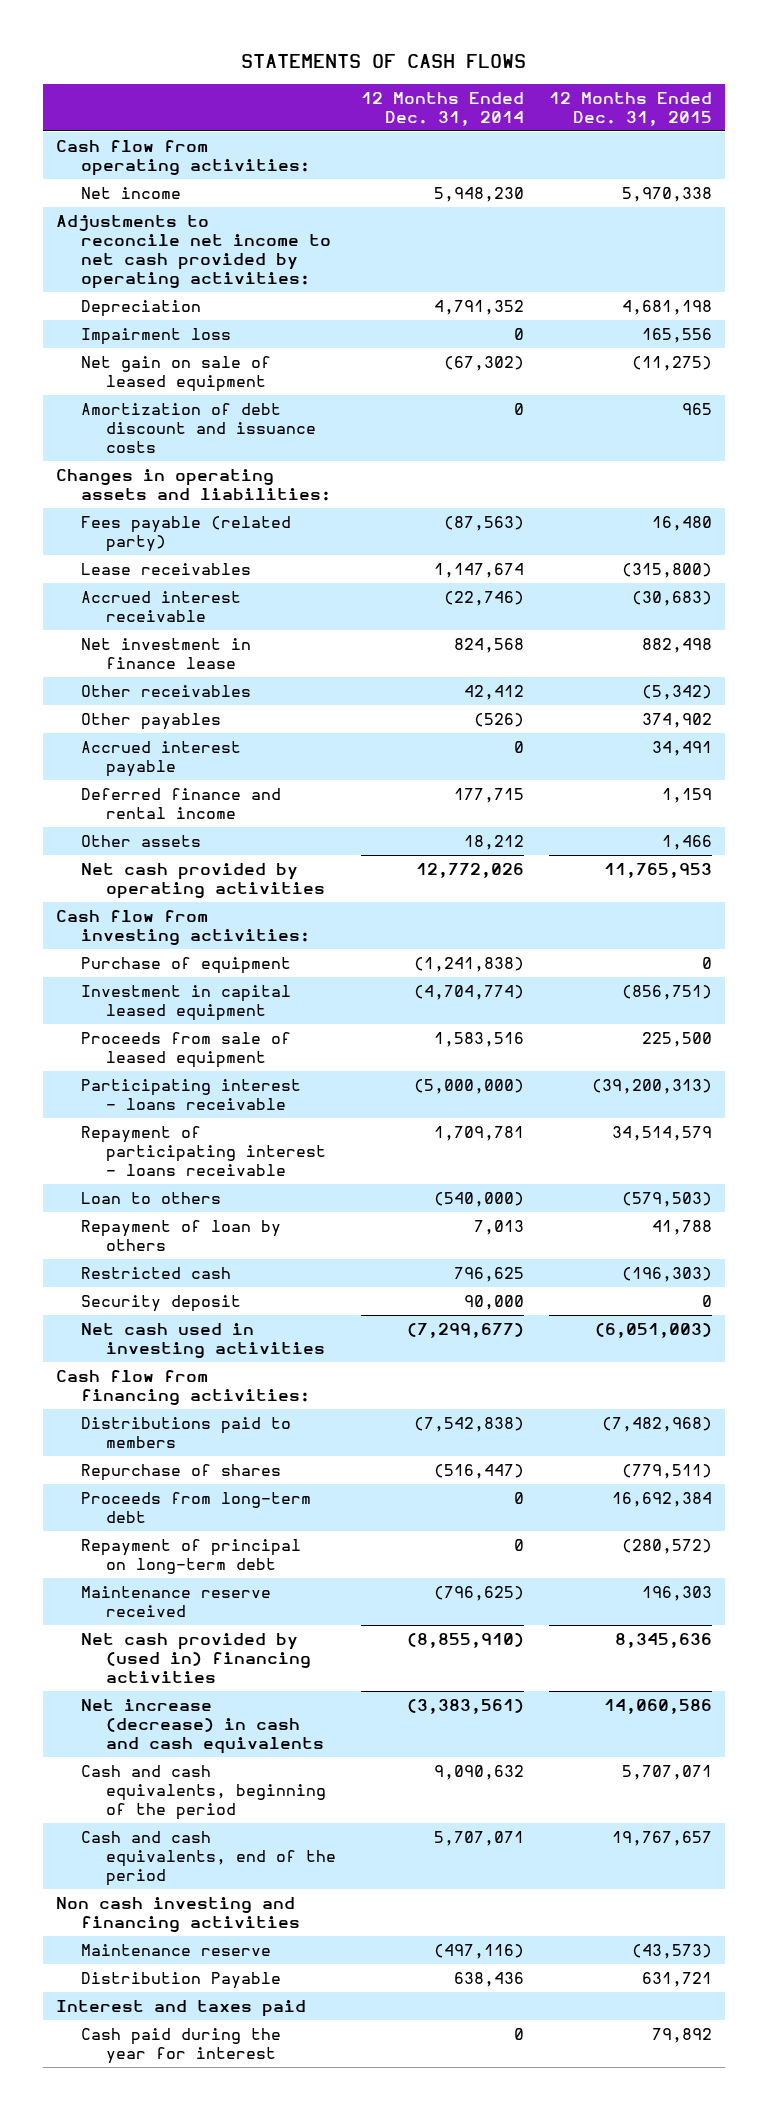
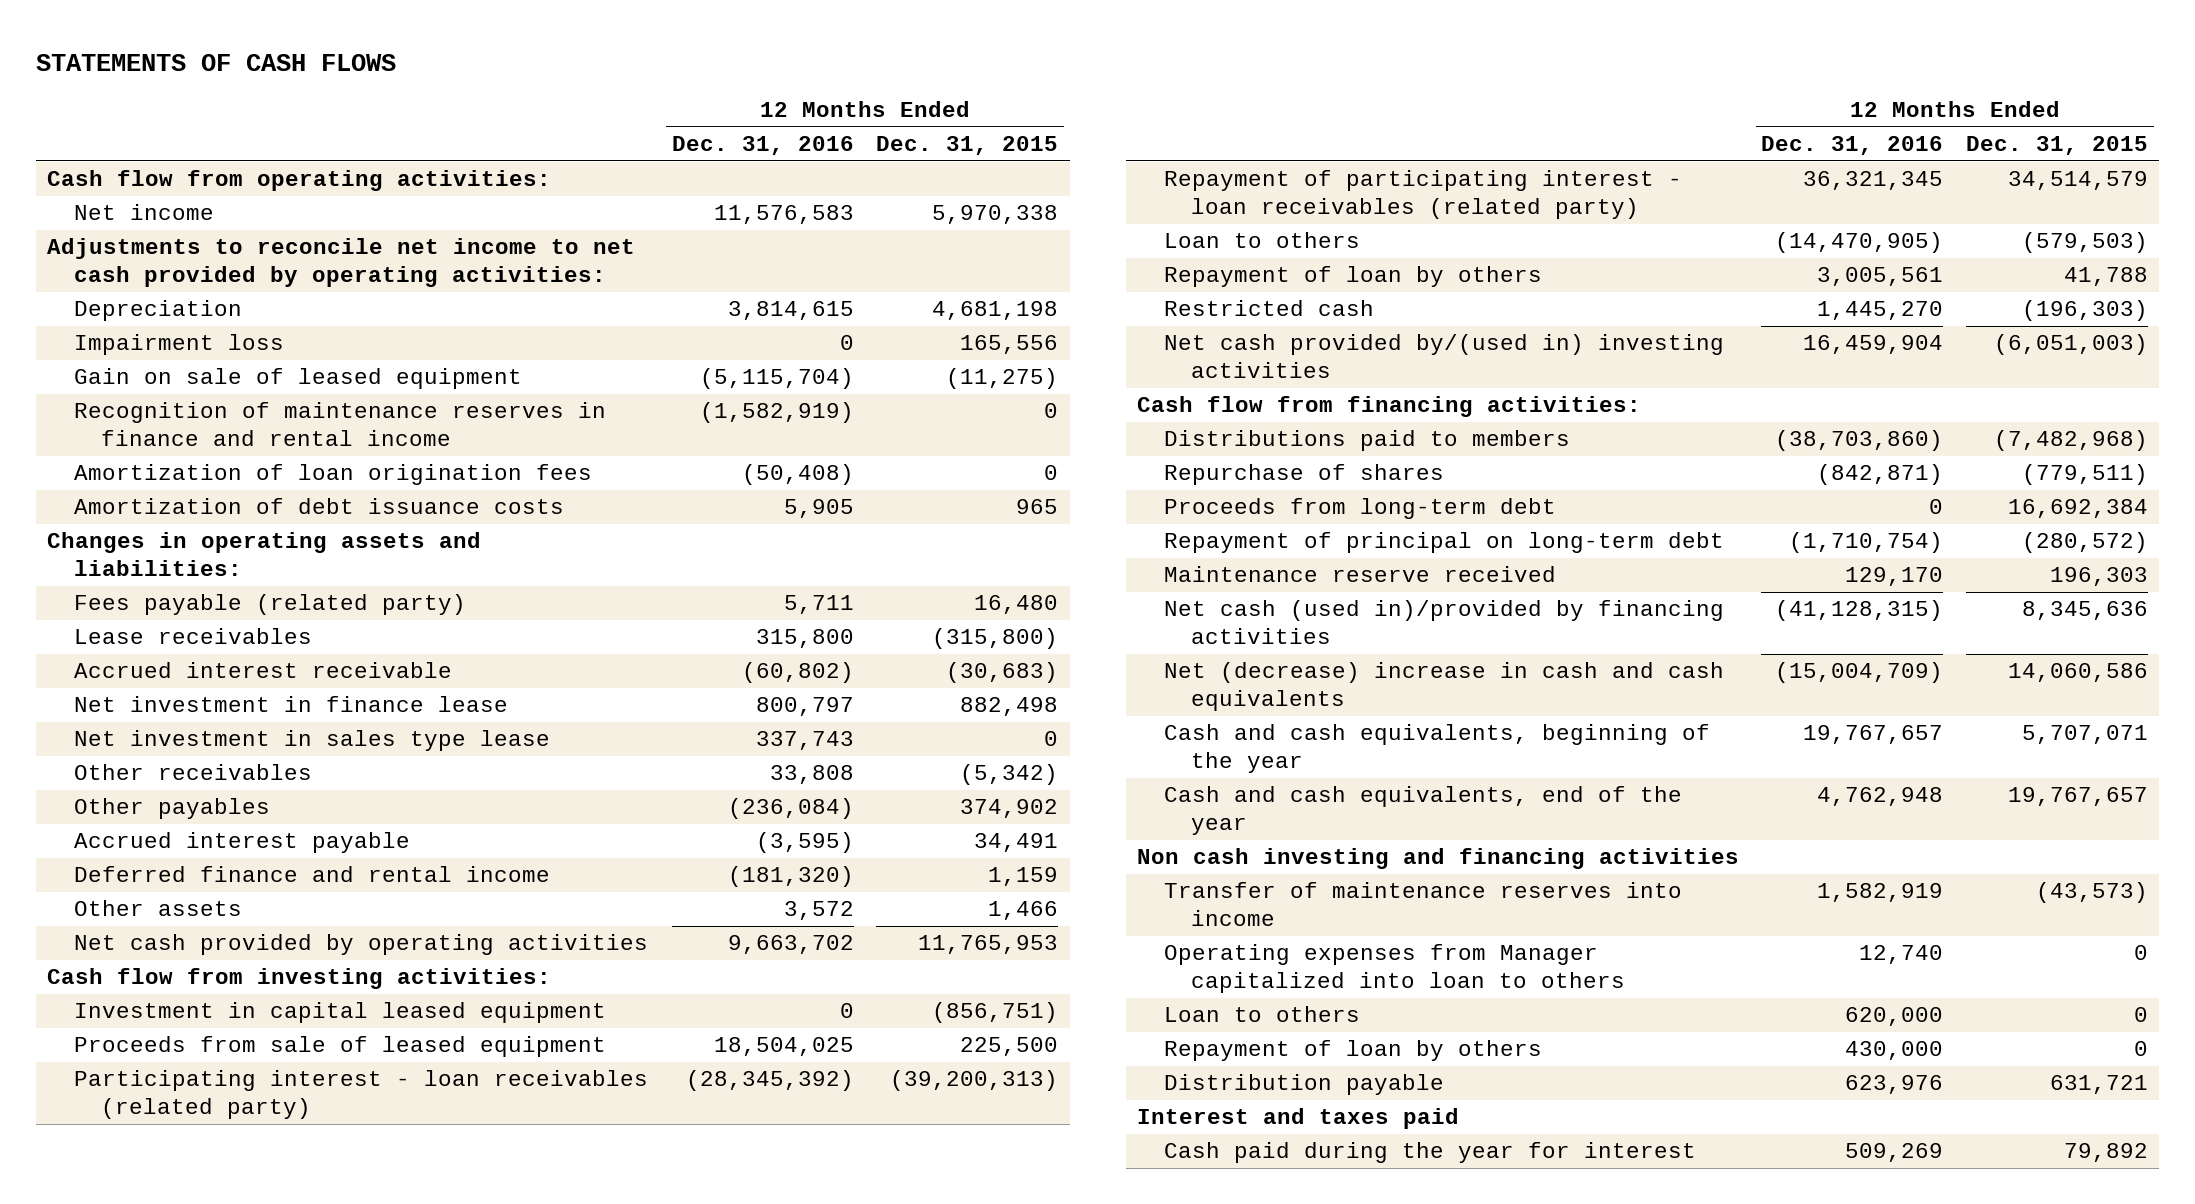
[360,91,524,126] 12 Months Ended Dec. 31, 2014 -> none
none -> [671,136,854,156] Dec. 31, 2016
[80,355,271,393] Net gain on sale of leased equipment -> [74,368,523,390] Gain on sale of leased equipment
none -> [74,402,607,447] Recognition of maintenance reserves in finance and rental income
none -> [74,464,593,486] Amortization of loan origination fees
[80,402,316,454] Amortization of debt discount and issuance costs -> [74,498,565,515] Amortization of debt issuance costs
none -> [74,730,551,752] Net investment in sales type lease
[80,956,291,974] Purchase of equipment -> none
[80,1078,301,1111] Participating interest - loans receivable -> [74,1070,649,1120] Participating interest - loan receivables (related party)
[80,1125,326,1177] Repayment of participating interest - loans receivable -> [1163,170,1682,220] Repayment of participating interest - loan receivables (related party)
[80,1294,241,1312] Security deposit -> none
[80,1322,325,1359] Net cash used in investing activities -> [1163,334,1724,379] Net cash provided by/(used in) investing activities
[80,1632,311,1684] Net cash provided by (used in) financing activities -> [1163,600,1724,645] Net cash (used in)/provided by financing activities
[80,1698,324,1755] Net increase (decrease) in cash and cash equivalents -> [1163,662,1724,712] Net (decrease) increase in cash and cash equivalents
[80,1764,326,1821] Cash and cash equivalents, beginning of the period -> [1163,724,1710,774] Cash and cash equivalents, beginning of the year
[80,1830,336,1887] Cash and cash equivalents, end of the period -> [1163,786,1682,836] Cash and cash equivalents, end of the year
[80,1943,271,1956] Maintenance reserve -> [1163,882,1682,927] Transfer of maintenance reserves into income
none -> [1163,944,1625,994] Operating expenses from Manager capitalized into loan to others
none -> [1163,1006,1360,1023] Loan to others
none -> [1163,1040,1542,1062] Repayment of loan by others
[80,1971,281,1989] Distribution Payable -> [1163,1074,1444,1096] Distribution payable

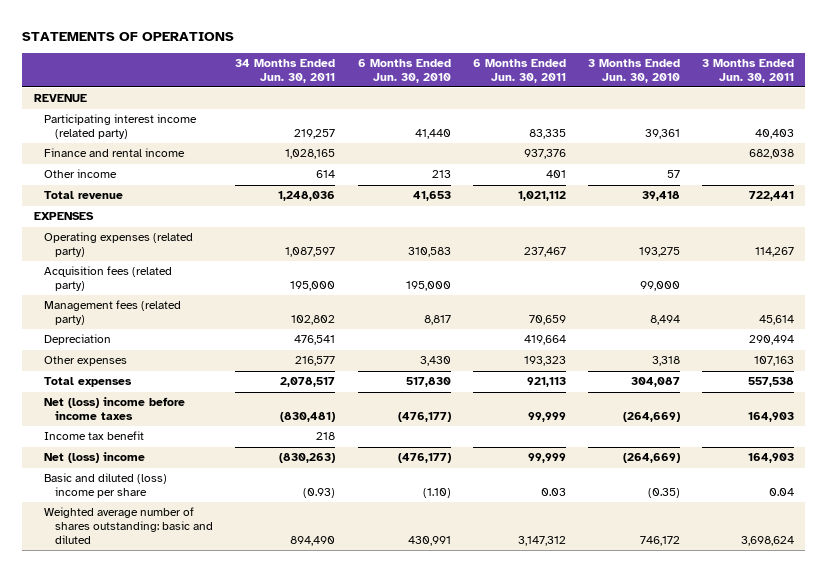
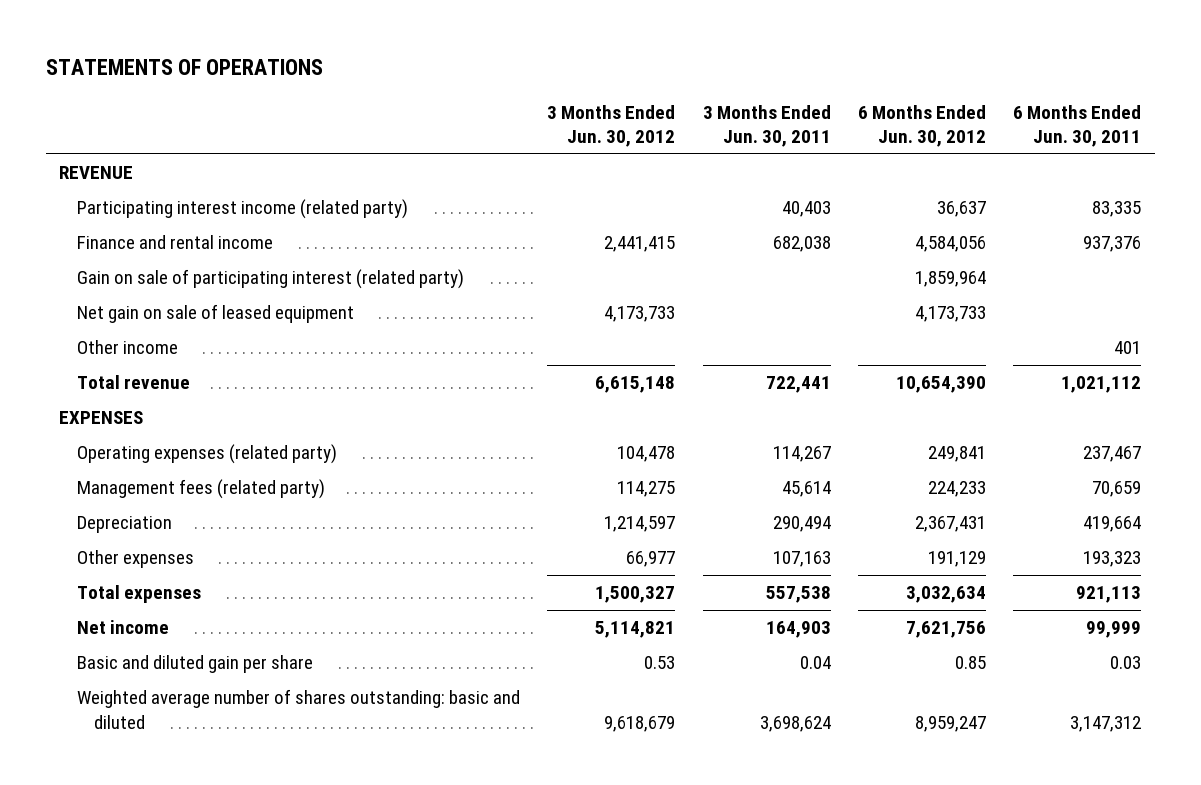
[235,58,336,83] 34 Months Ended Jun. 30, 2011 -> none
[357,58,451,83] 6 Months Ended Jun. 30, 2010 -> none
[587,58,680,83] 3 Months Ended Jun. 30, 2010 -> none
none -> [547,104,676,148] 3 Months Ended Jun. 30, 2012
none -> [857,104,986,148] 6 Months Ended Jun. 30, 2012
none -> [76,269,464,290] Gain on sale of participating interest (related party)
none -> [76,304,354,324] Net gain on sale of leased equipment
[44,266,173,291] Acquisition fees (related party) -> none
[44,397,186,420] Net (loss) income before income taxes -> none
[44,431,145,441] Income tax benefit -> none
[44,452,146,464] Net (loss) income -> [76,620,169,635] Net income
[44,473,168,498] Basic and diluted (loss) income per share -> [76,655,313,674] Basic and diluted gain per share

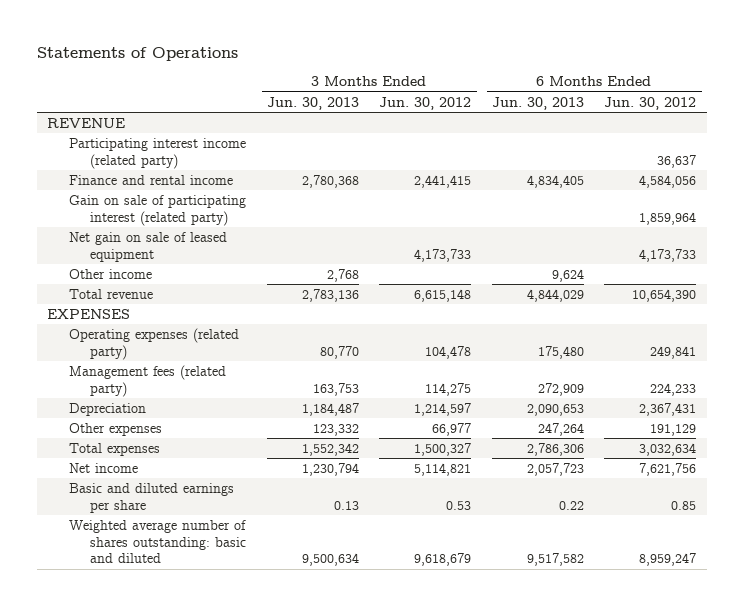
[45,59,323,76] STATEMENTS OF OPERATIONS -> [36,46,238,61] Statements of Operations
[702,104,831,148] 3 Months Ended Jun. 30, 2011 -> none
[1013,104,1142,148] 6 Months Ended Jun. 30, 2011 -> none
none -> [266,96,359,110] Jun. 30, 2013
none -> [491,96,584,110] Jun. 30, 2013
[76,655,313,674] Basic and diluted gain per share -> [68,482,234,513] Basic and diluted earnings per share

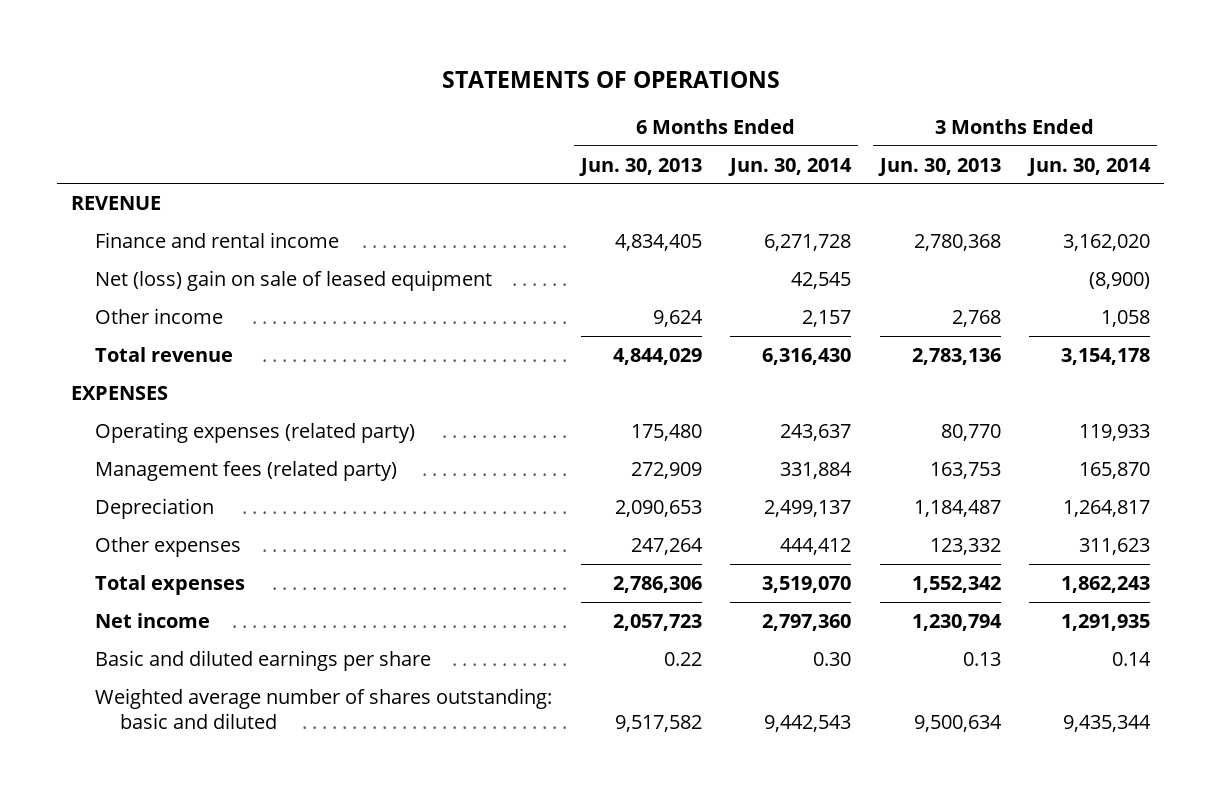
[36,46,238,61] Statements of Operations -> [441,71,780,89] STATEMENTS OF OPERATIONS
[379,96,472,110] Jun. 30, 2012 -> none
[604,96,697,110] Jun. 30, 2012 -> none
none -> [728,157,853,176] Jun. 30, 2014
none -> [1027,157,1152,176] Jun. 30, 2014
[68,137,246,169] Participating interest income (related party) -> none
[68,194,246,226] Gain on sale of participating interest (related party) -> none
[68,231,227,262] Net gain on sale of leased equipment -> [95,269,493,291] Net (loss) gain on sale of leased equipment

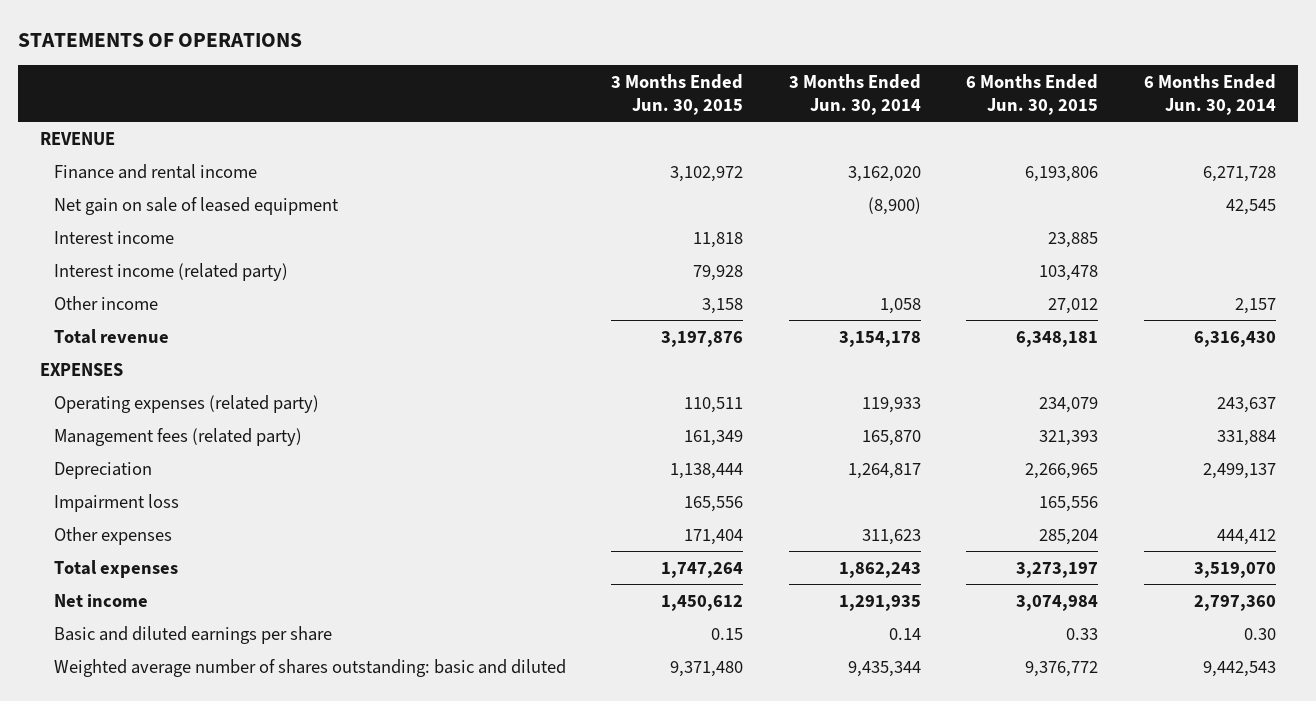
[578,157,702,176] Jun. 30, 2013 -> none
[877,157,1001,176] Jun. 30, 2013 -> none
none -> [611,74,744,115] 3 Months Ended Jun. 30, 2015
none -> [966,74,1099,115] 6 Months Ended Jun. 30, 2015
[95,269,493,291] Net (loss) gain on sale of leased equipment -> [53,196,339,215] Net gain on sale of leased equipment
none -> [53,230,174,244] Interest income
none -> [53,262,288,281] Interest income (related party)
none -> [53,493,179,512] Impairment loss

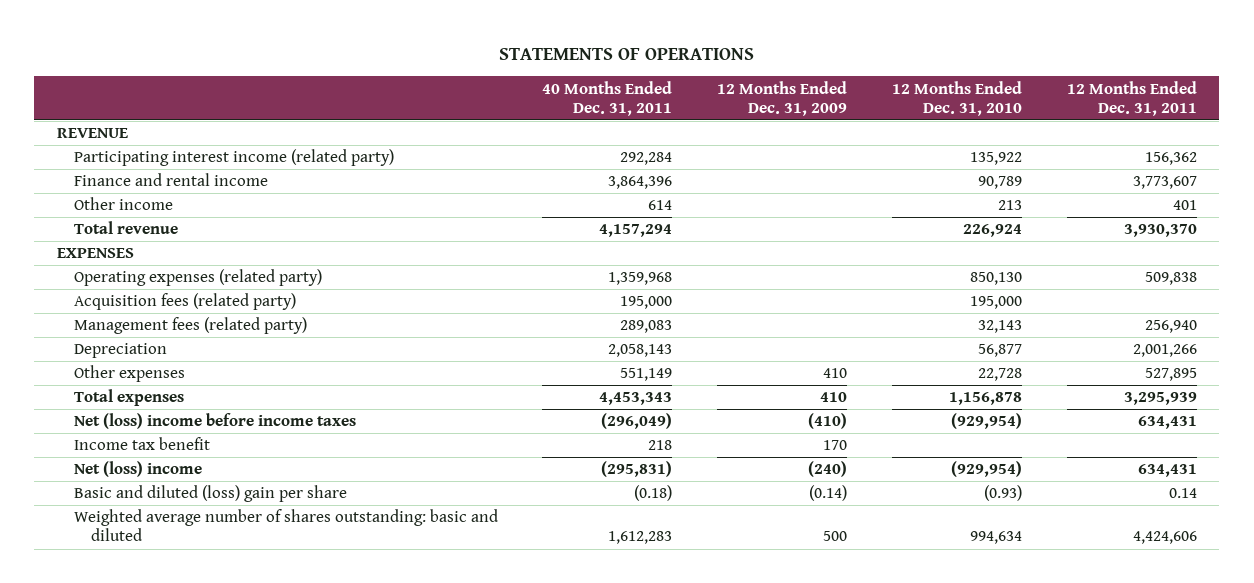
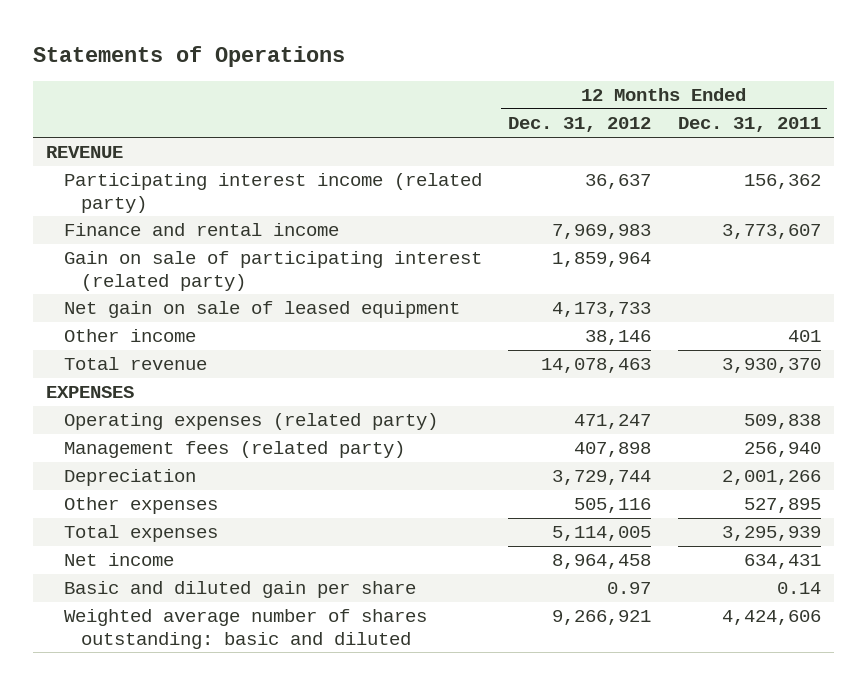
[498,47,754,60] STATEMENTS OF OPERATIONS -> [32,46,345,68] Statements of Operations
[542,80,673,116] 40 Months Ended Dec. 31, 2011 -> none
[717,80,848,116] 12 Months Ended Dec. 31, 2009 -> none
[892,80,1023,116] 12 Months Ended Dec. 31, 2010 -> none
none -> [508,117,652,133] Dec. 31, 2012
none -> [63,251,482,291] Gain on sale of participating interest (related party)
none -> [63,301,460,319] Net gain on sale of leased equipment
[73,293,296,311] Acquisition fees (related party) -> none
[73,413,356,430] Net (loss) income before income taxes -> none
[73,437,210,451] Income tax benefit -> none
[73,461,202,478] Net (loss) income -> [63,553,174,567] Net income
[73,485,347,503] Basic and diluted (loss) gain per share -> [63,581,416,599] Basic and diluted gain per share

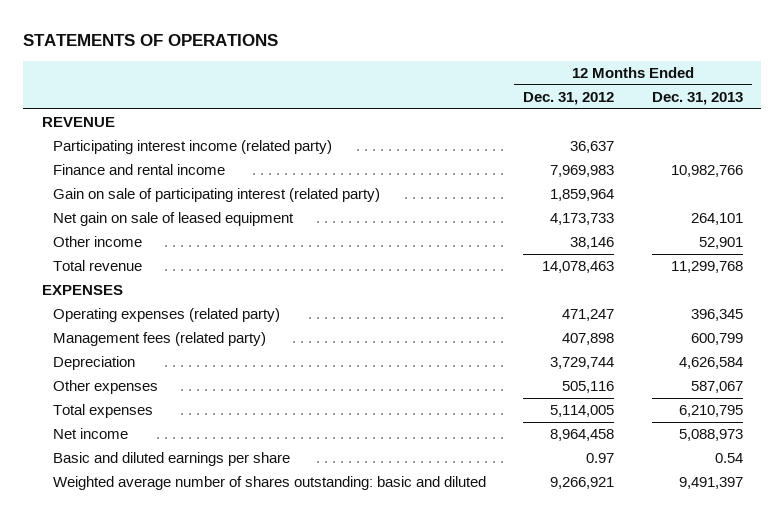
[32,46,345,68] Statements of Operations -> [23,34,279,47] STATEMENTS OF OPERATIONS
[677,117,821,133] Dec. 31, 2011 -> none
none -> [651,91,743,105] Dec. 31, 2013
[63,581,416,599] Basic and diluted gain per share -> [52,452,290,467] Basic and diluted earnings per share

